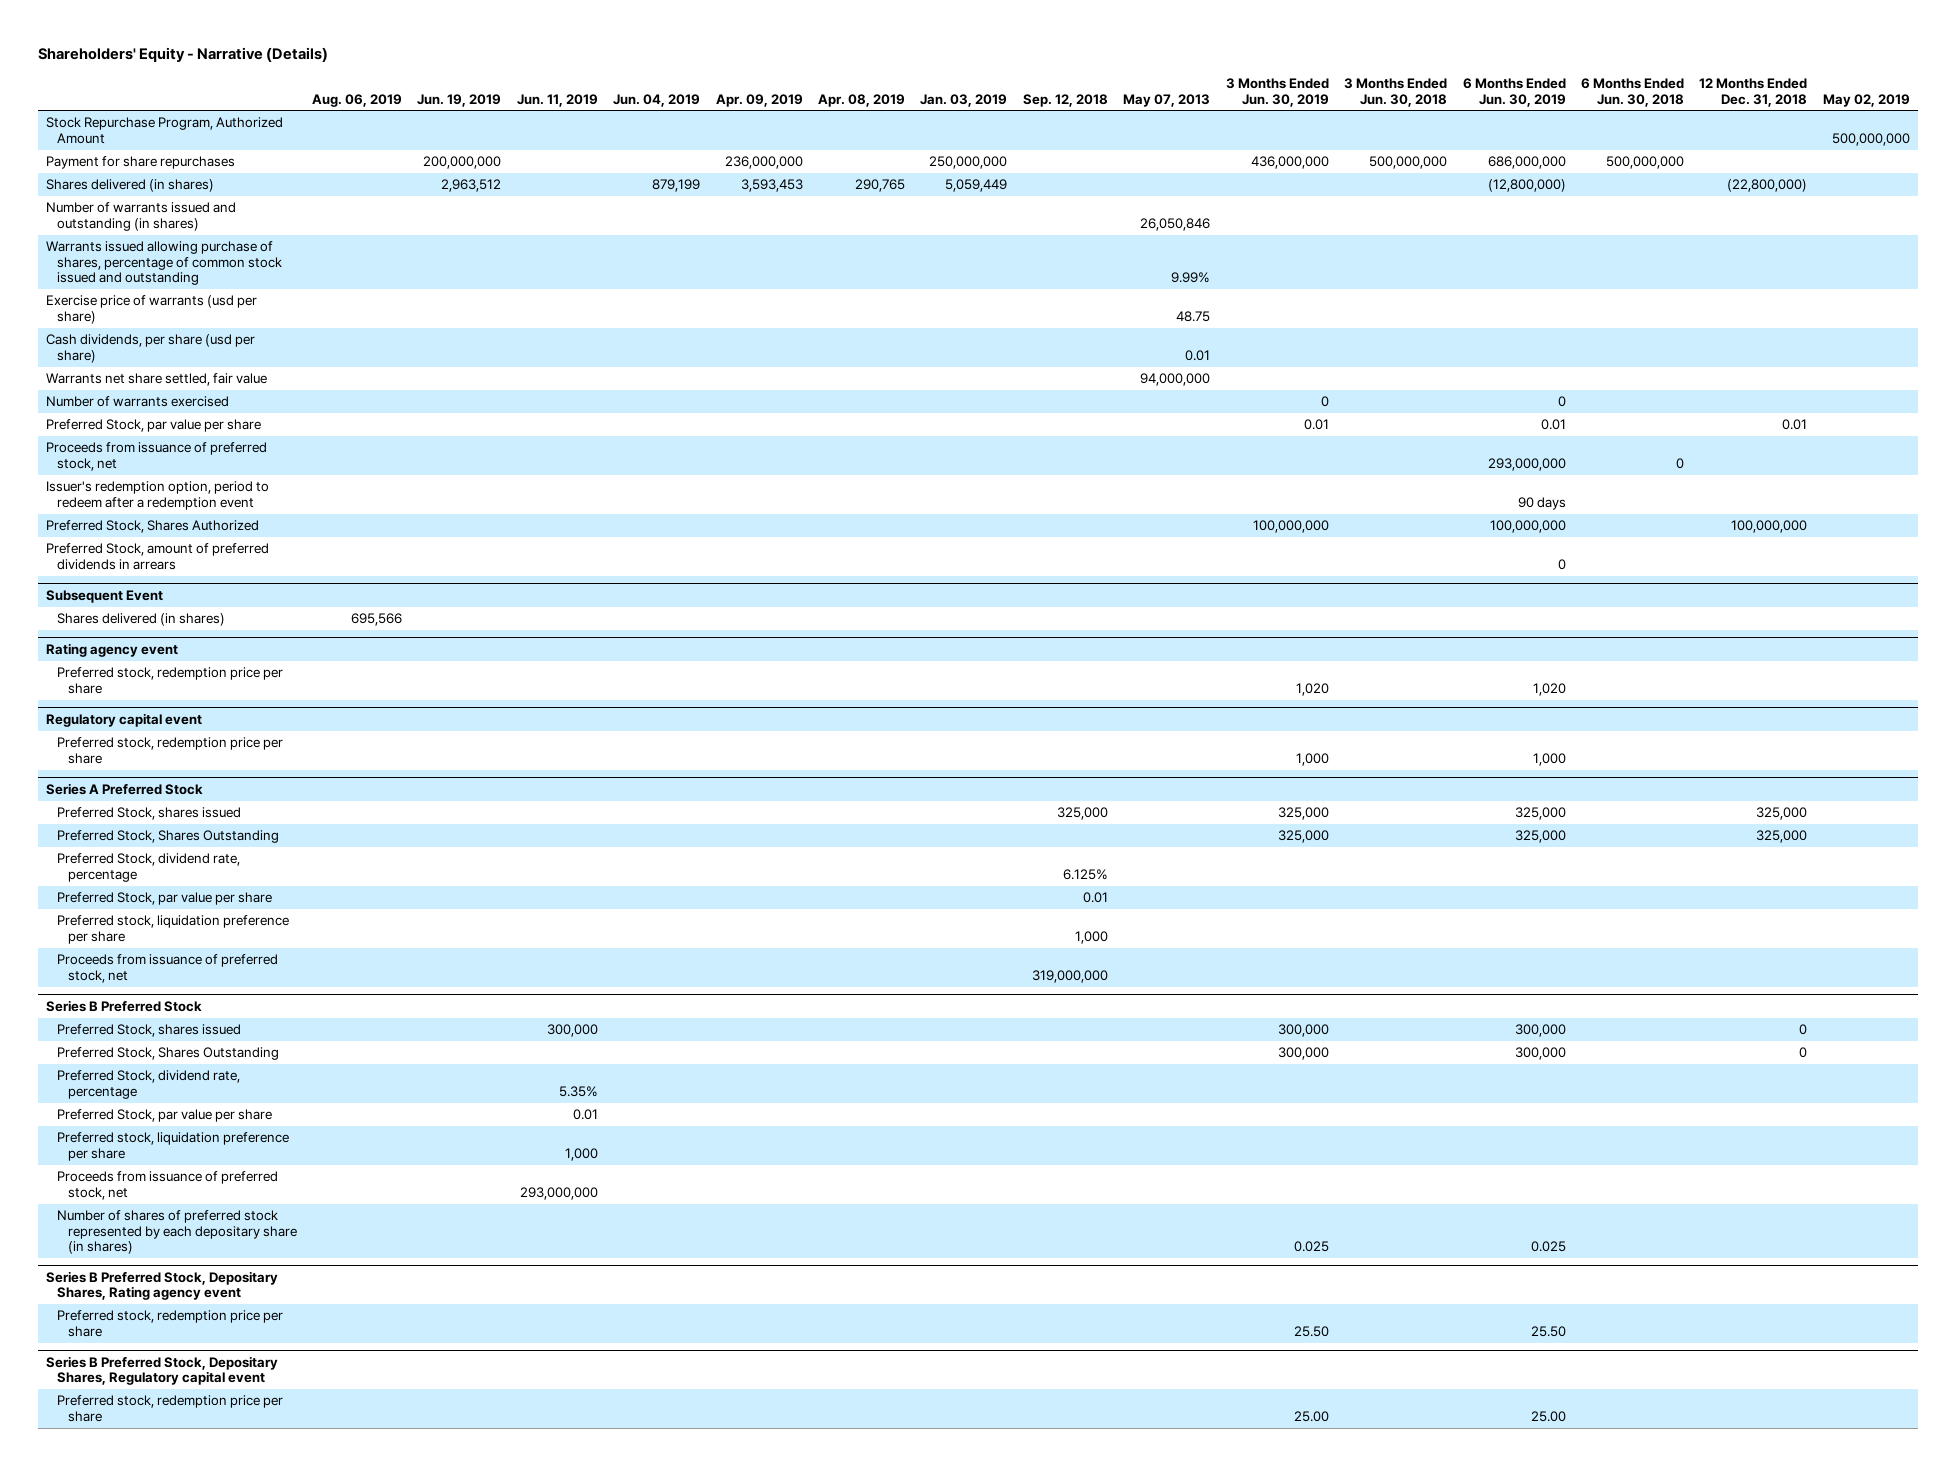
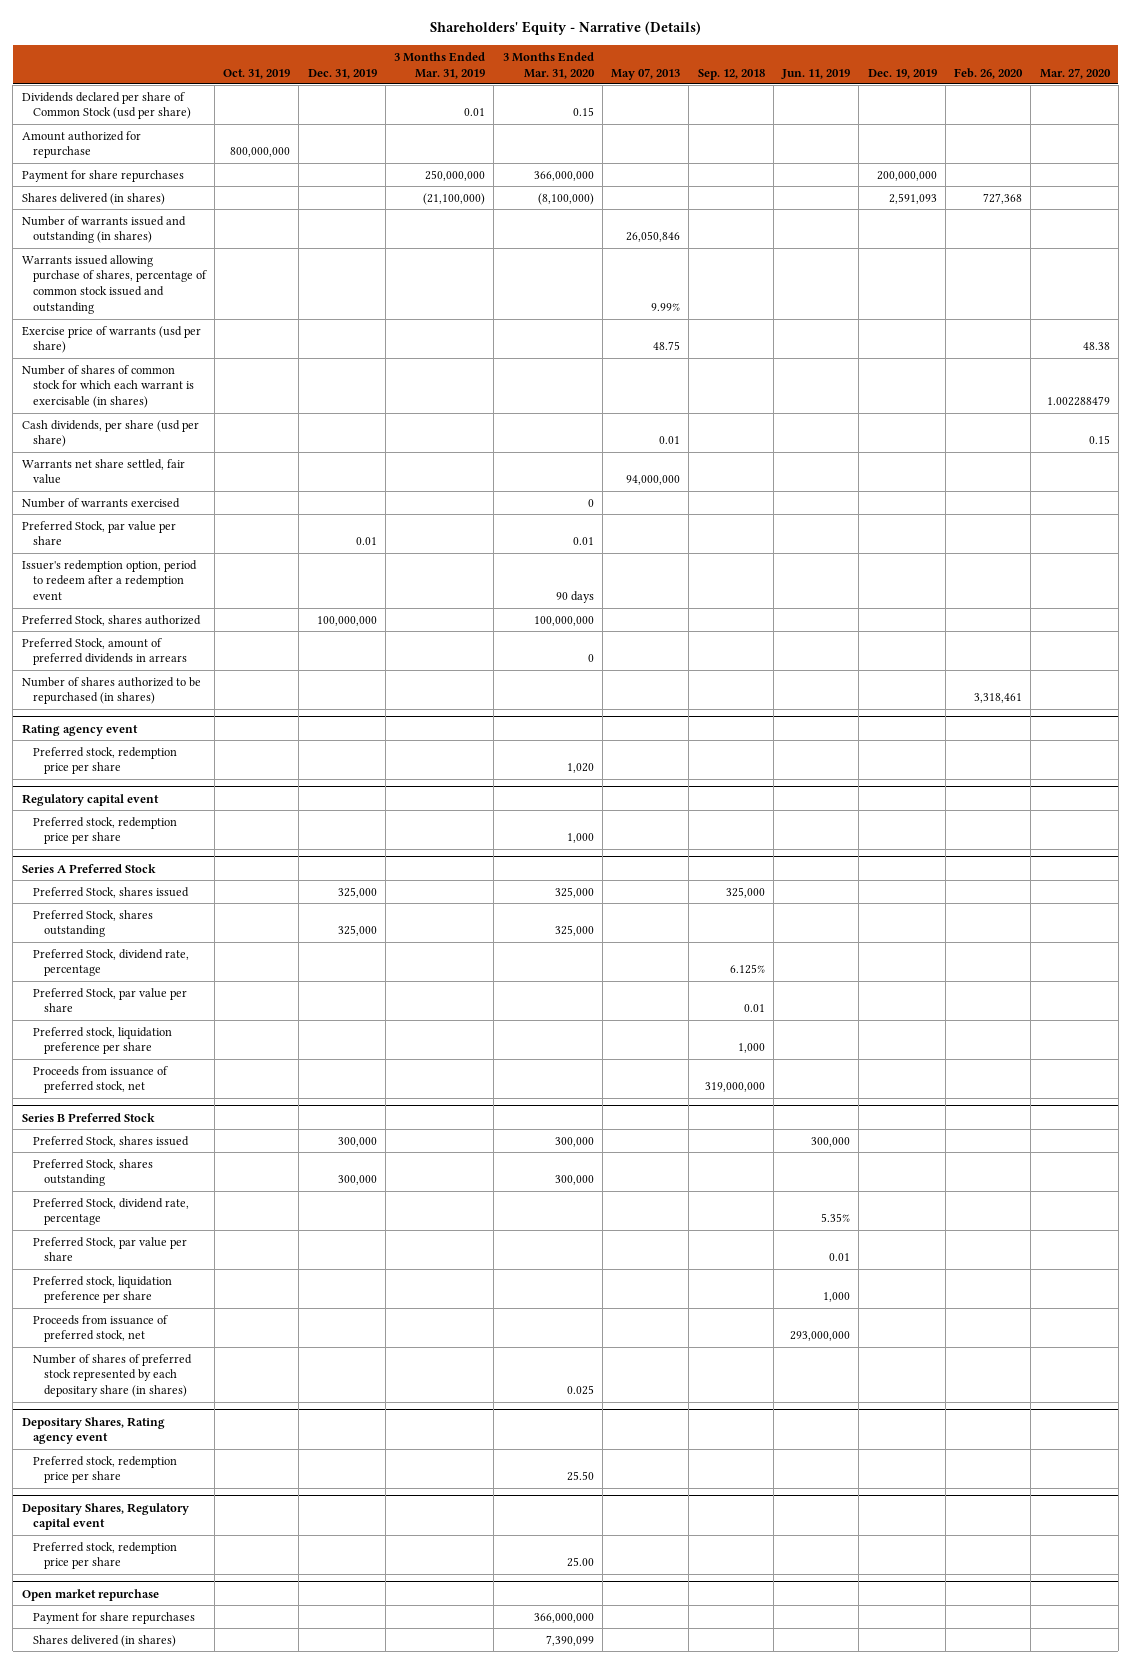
[311,93,402,107] Aug. 06, 2019 -> none
[417,93,502,107] Jun. 19, 2019 -> none
[613,93,701,107] Jun. 04, 2019 -> none
[715,93,803,107] Apr. 09, 2019 -> none
[818,93,906,107] Apr. 08, 2019 -> none
[920,93,1008,107] Jan. 03, 2019 -> none
[1225,78,1329,107] 3 Months Ended Jun. 30, 2019 -> none
[1344,78,1448,107] 3 Months Ended Jun. 30, 2018 -> none
[1462,78,1566,107] 6 Months Ended Jun. 30, 2019 -> none
[1581,78,1685,107] 6 Months Ended Jun. 30, 2018 -> none
[1699,78,1808,107] 12 Months Ended Dec. 31, 2018 -> none
[1822,93,1910,107] May 02, 2019 -> none
none -> [223,68,291,79] Oct. 31, 2019
none -> [307,68,377,79] Dec. 31, 2019
none -> [394,51,486,79] 3 Months Ended Mar. 31, 2019
none -> [502,51,595,79] 3 Months Ended Mar. 31, 2020
none -> [867,68,937,79] Dec. 19, 2019
none -> [954,67,1024,79] Feb. 26, 2020
none -> [1039,67,1111,79] Mar. 27, 2020
none -> [21,91,191,120] Dividends declared per share of Common Stock (usd per share)
[45,117,283,144] Stock Repurchase Program, Authorized Amount -> [21,130,141,159] Amount authorized for repurchase
none -> [21,364,194,409] Number of shares of common stock for which each warrant is exercisable (in shares)
[45,442,267,471] Proceeds from issuance of preferred stock, net -> none
[45,520,259,534] Preferred Stock, Shares Authorized -> [21,614,201,626] Preferred Stock, shares authorized
[45,589,163,603] Subsequent Event -> none
[56,613,225,627] Shares delivered (in shares) -> none
none -> [21,676,201,705] Number of shares authorized to be repurchased (in shares)
[56,830,279,844] Preferred Stock, Shares Outstanding -> [32,909,153,938] Preferred Stock, shares outstanding
[56,1047,279,1061] Preferred Stock, Shares Outstanding -> [32,1158,153,1187] Preferred Stock, shares outstanding
[45,1270,278,1301] Series B Preferred Stock, Depositary Shares, Rating agency event -> [21,1416,165,1445] Depositary Shares, Rating agency event
[45,1355,278,1386] Series B Preferred Stock, Depositary Shares, Regulatory capital event -> [21,1502,189,1531] Depositary Shares, Regulatory capital event
none -> [21,1588,159,1601] Open market repurchase
none -> [32,1611,195,1624] Payment for share repurchases
none -> [32,1634,176,1647] Shares delivered (in shares)

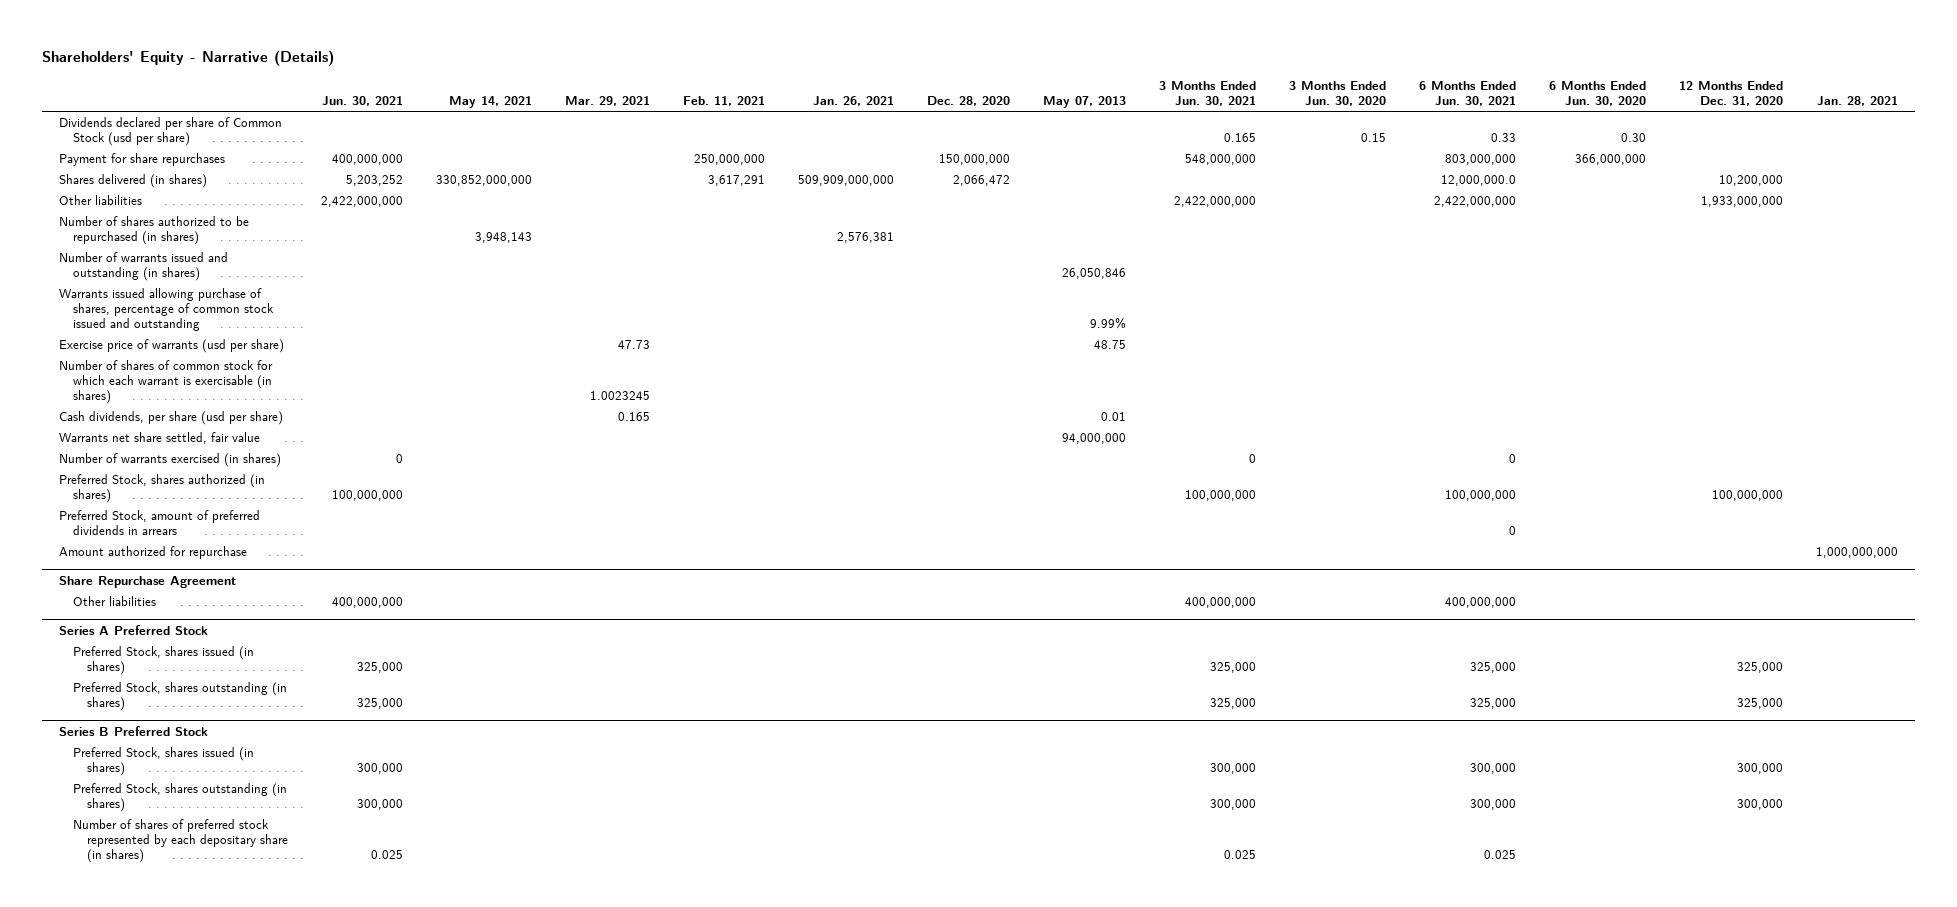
[223,68,291,79] Oct. 31, 2019 -> none
[307,68,377,79] Dec. 31, 2019 -> none
[394,51,486,79] 3 Months Ended Mar. 31, 2019 -> none
[502,51,595,79] 3 Months Ended Mar. 31, 2020 -> none
[697,68,765,80] Sep. 12, 2018 -> none
[781,68,851,79] Jun. 11, 2019 -> none
[867,68,937,79] Dec. 19, 2019 -> none
[954,67,1024,79] Feb. 26, 2020 -> none
[1039,67,1111,79] Mar. 27, 2020 -> none
none -> [321,96,403,107] Jun. 30, 2021
none -> [449,96,533,109] May 14, 2021
none -> [565,96,651,107] Mar. 29, 2021
none -> [683,96,766,107] Feb. 11, 2021
none -> [813,96,895,107] Jan. 26, 2021
none -> [927,96,1011,107] Dec. 28, 2020
none -> [1159,80,1257,107] 3 Months Ended Jun. 30, 2021
none -> [1289,80,1387,107] 3 Months Ended Jun. 30, 2020
none -> [1419,80,1517,107] 6 Months Ended Jun. 30, 2021
none -> [1549,80,1647,107] 6 Months Ended Jun. 30, 2020
none -> [1679,80,1784,107] 12 Months Ended Dec. 31, 2020
none -> [1817,96,1899,107] Jan. 28, 2021
none -> [58,195,142,206] Other liabilities
[21,676,201,705] Number of shares authorized to be repurchased (in shares) -> [58,216,249,246] Number of shares authorized to be repurchased (in shares)
[21,520,176,546] Preferred Stock, par value per share -> none
[21,559,197,601] Issuer's redemption option, period to redeem after a redemption event -> none
[21,497,180,508] Number of warrants exercised -> [58,453,281,468] Number of warrants exercised (in shares)
[21,614,201,626] Preferred Stock, shares authorized -> [58,474,265,504] Preferred Stock, shares authorized (in shares)
[21,723,138,736] Rating agency event -> none
[32,746,177,775] Preferred stock, redemption price per share -> none
[21,793,159,806] Regulatory capital event -> none
[32,816,177,845] Preferred stock, redemption price per share -> none
[21,130,141,159] Amount authorized for repurchase -> [58,546,247,560] Amount authorized for repurchase
none -> [58,575,236,588] Share Repurchase Agreement
none -> [72,596,156,607] Other liabilities
[32,948,189,977] Preferred Stock, dividend rate, percentage -> none
[32,987,187,1013] Preferred Stock, par value per share -> none
[32,1026,172,1055] Preferred stock, liquidation preference per share -> none
[32,1065,168,1094] Proceeds from issuance of preferred stock, net -> none
[32,886,189,898] Preferred Stock, shares issued -> [72,646,254,676] Preferred Stock, shares issued (in shares)
[32,909,153,938] Preferred Stock, shares outstanding -> [72,682,287,712] Preferred Stock, shares outstanding (in shares)
[32,1197,189,1226] Preferred Stock, dividend rate, percentage -> none
[32,1236,187,1262] Preferred Stock, par value per share -> none
[32,1275,172,1304] Preferred stock, liquidation preference per share -> none
[32,1314,168,1343] Proceeds from issuance of preferred stock, net -> none
[32,1135,189,1147] Preferred Stock, shares issued -> [72,747,254,777] Preferred Stock, shares issued (in shares)
[32,1158,153,1187] Preferred Stock, shares outstanding -> [72,783,287,813] Preferred Stock, shares outstanding (in shares)
[21,1416,165,1445] Depositary Shares, Rating agency event -> none
[32,1455,177,1484] Preferred stock, redemption price per share -> none
[21,1502,189,1531] Depositary Shares, Regulatory capital event -> none
[32,1541,177,1570] Preferred stock, redemption price per share -> none
[21,1588,159,1601] Open market repurchase -> none
[32,1611,195,1624] Payment for share repurchases -> none
[32,1634,176,1647] Shares delivered (in shares) -> none

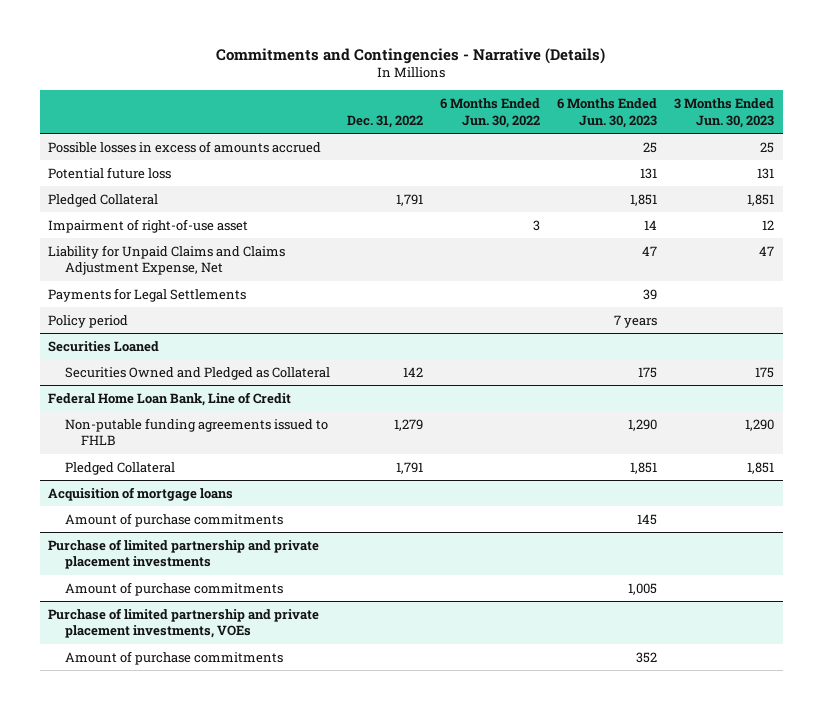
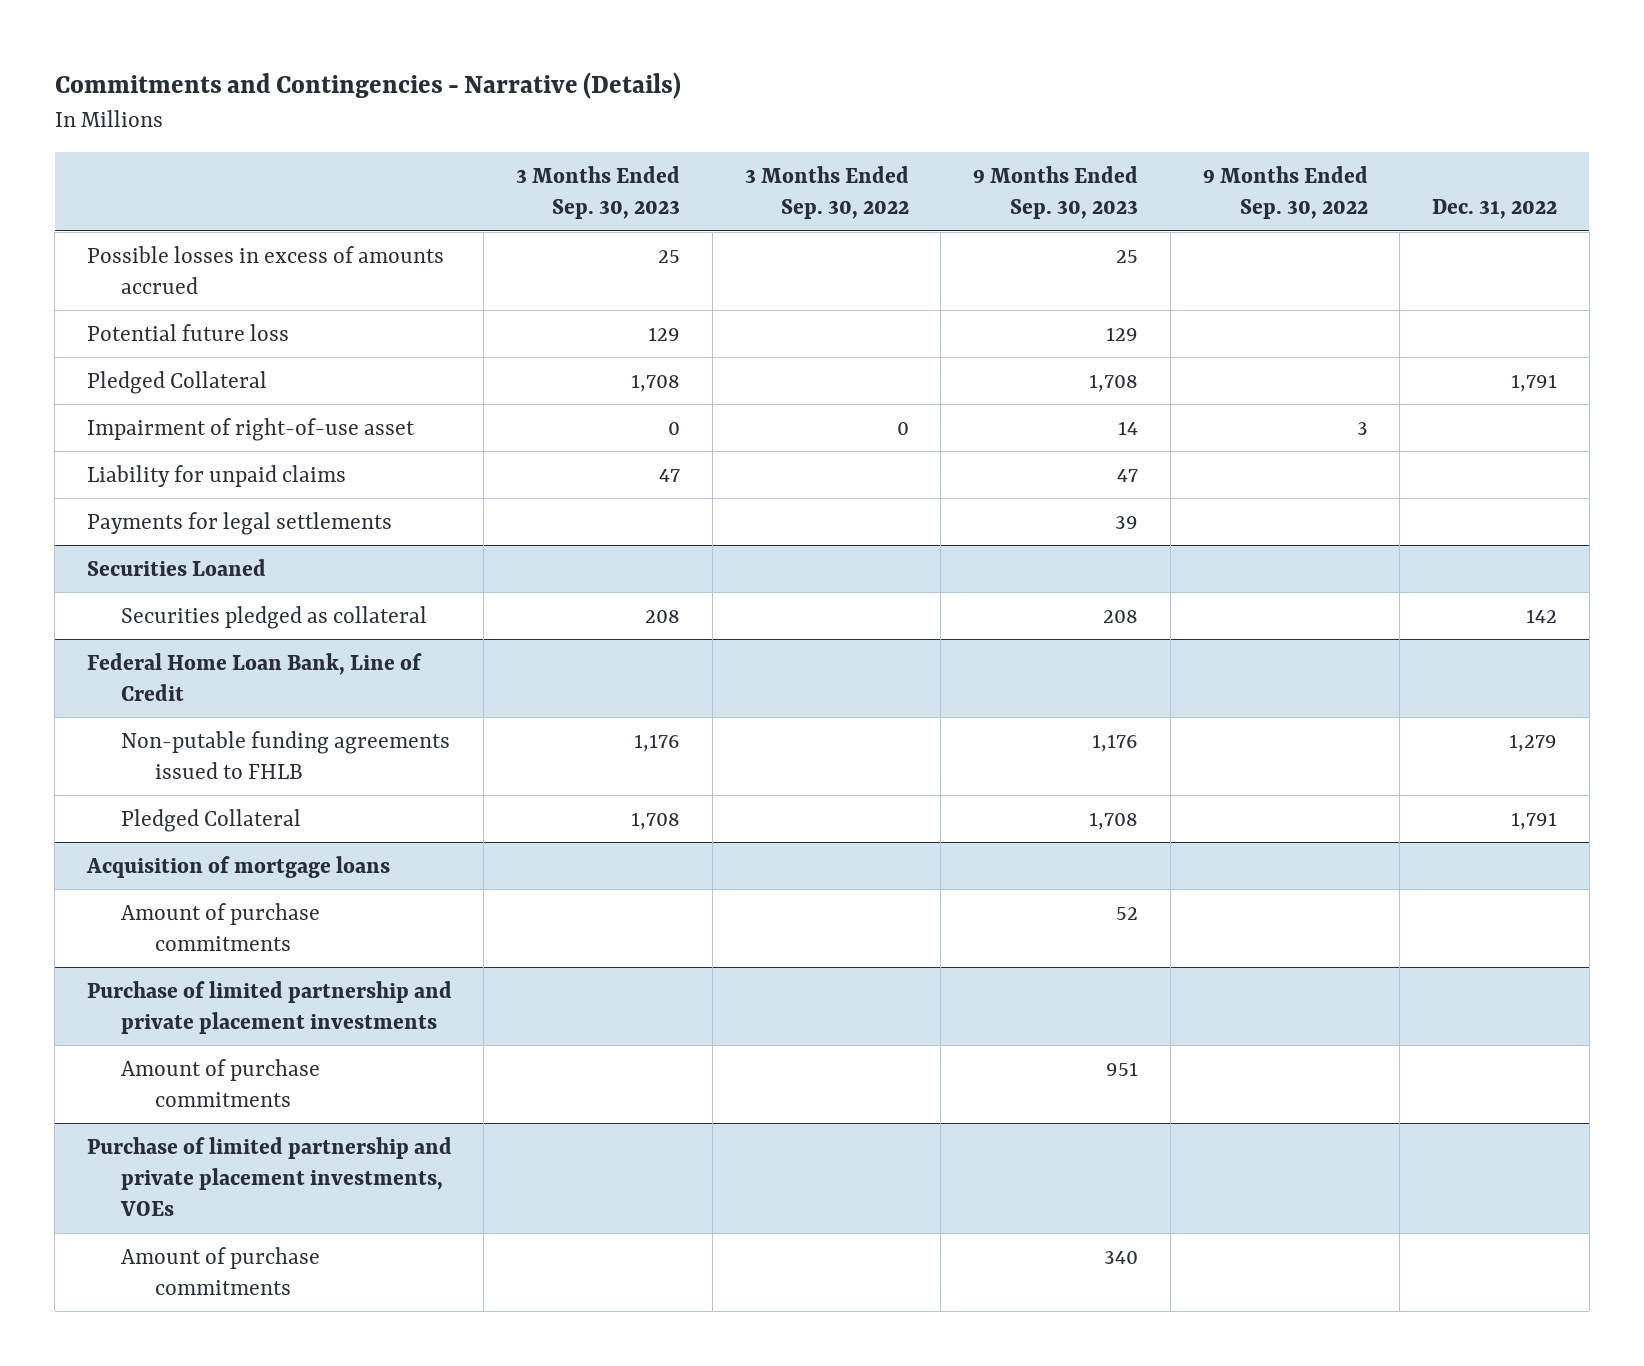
[440,98,541,128] 6 Months Ended Jun. 30, 2022 -> none
[557,98,658,128] 6 Months Ended Jun. 30, 2023 -> none
[674,98,775,128] 3 Months Ended Jun. 30, 2023 -> none
none -> [516,165,681,220] 3 Months Ended Sep. 30, 2023
none -> [744,165,909,220] 3 Months Ended Sep. 30, 2022
none -> [973,165,1139,220] 9 Months Ended Sep. 30, 2023
none -> [1202,165,1368,220] 9 Months Ended Sep. 30, 2022
[48,314,129,328] Policy period -> none
[48,244,286,276] Liability for Unpaid Claims and Claims Adjustment Expense, Net -> [86,464,346,487] Liability for unpaid claims
[48,287,247,302] Payments for Legal Settlements -> [86,511,392,535] Payments for legal settlements
[64,366,330,380] Securities Owned and Pledged as Collateral -> [120,605,427,629] Securities pledged as collateral

